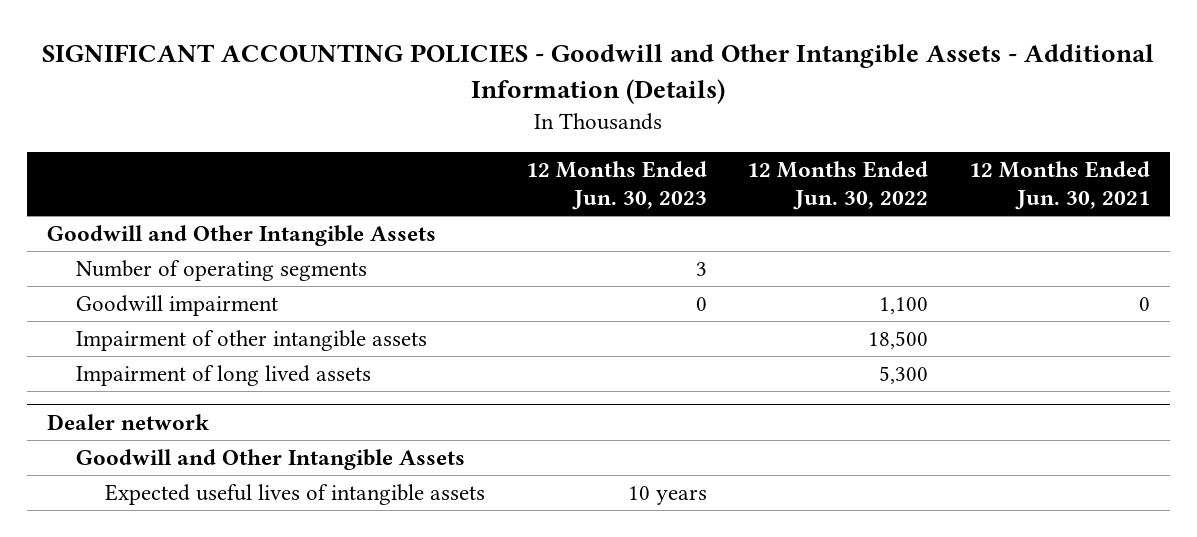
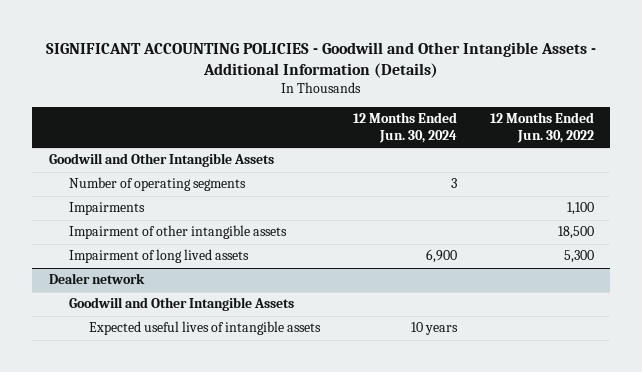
[525,161,707,211] 12 Months Ended Jun. 30, 2023 -> none
[968,161,1150,211] 12 Months Ended Jun. 30, 2021 -> none
none -> [352,112,457,143] 12 Months Ended Jun. 30, 2024
[76,295,279,317] Goodwill impairment -> [68,202,145,216] Impairments

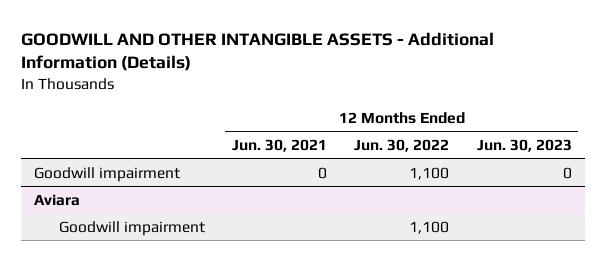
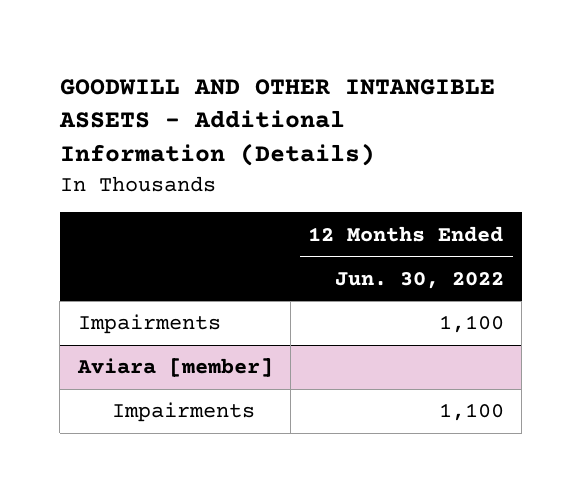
[231,138,327,152] Jun. 30, 2021 -> none
[476,138,572,152] Jun. 30, 2023 -> none
[34,166,181,182] Goodwill impairment -> [77,314,221,335] Impairments
[34,193,81,206] Aviara -> [76,358,273,378] Aviara [member]
[58,220,205,236] Goodwill impairment -> [111,402,255,423] Impairments

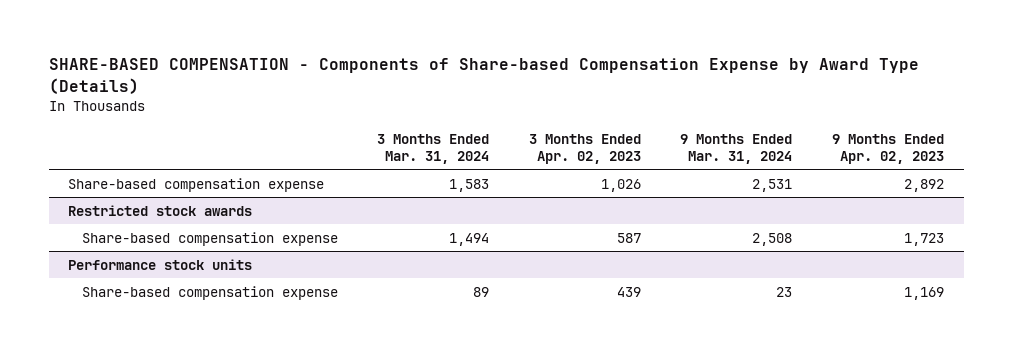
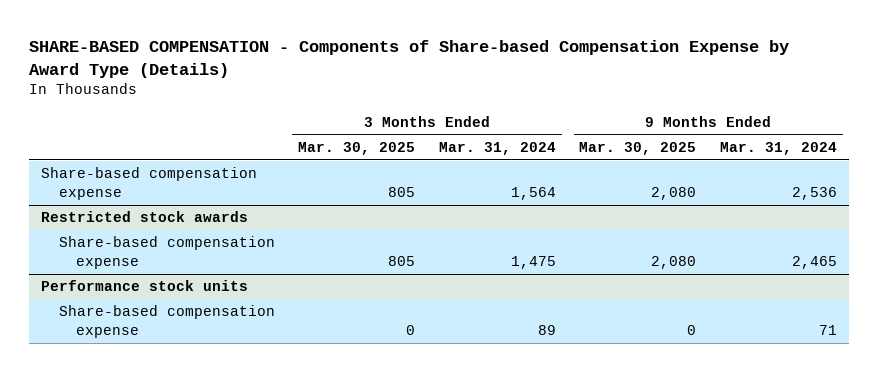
[528,133,641,164] 3 Months Ended Apr. 02, 2023 -> none
[832,133,945,164] 9 Months Ended Apr. 02, 2023 -> none
none -> [298,141,416,155] Mar. 30, 2025
none -> [579,141,697,155] Mar. 30, 2025
[449,178,490,192] 1,583 -> [510,186,556,200] 1,564
[752,178,793,192] 2,531 -> [792,186,838,200] 2,536
[449,232,490,246] 1,494 -> [510,255,556,269] 1,475
[752,232,793,246] 2,508 -> [792,255,838,269] 2,465
[776,286,793,297] 23 -> [819,324,838,335] 71

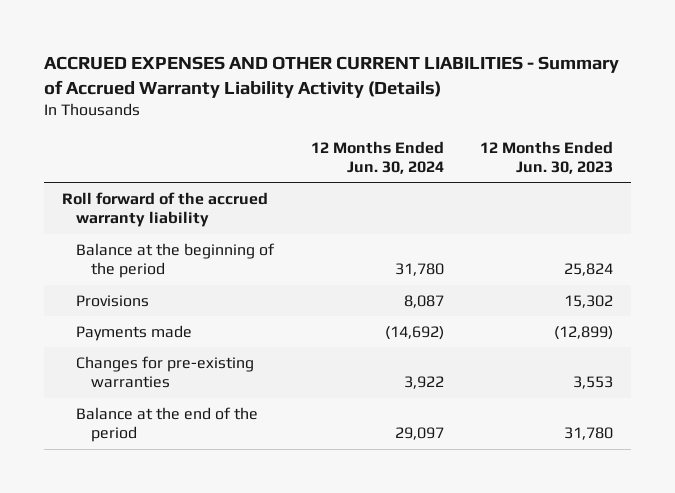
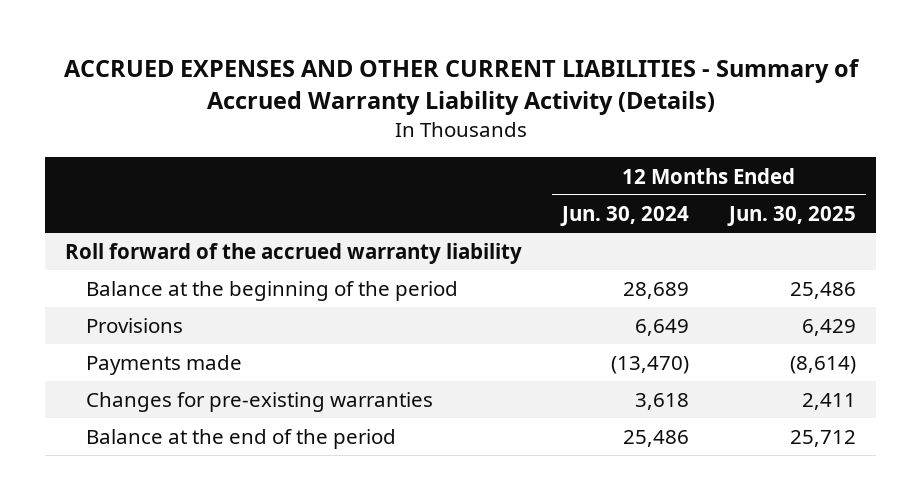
[480,140,614,174] 12 Months Ended Jun. 30, 2023 -> none
none -> [727,205,857,226] Jun. 30, 2025
[394,263,444,277] 31,780 -> [623,282,690,300] 28,689
[403,294,444,308] 8,087 -> [635,319,690,337] 6,649
[384,325,444,340] (14,692) -> [611,356,690,375] (13,470)
[403,376,444,390] 3,922 -> [635,393,690,411] 3,618
[394,427,444,441] 29,097 -> [623,430,690,448] 25,486

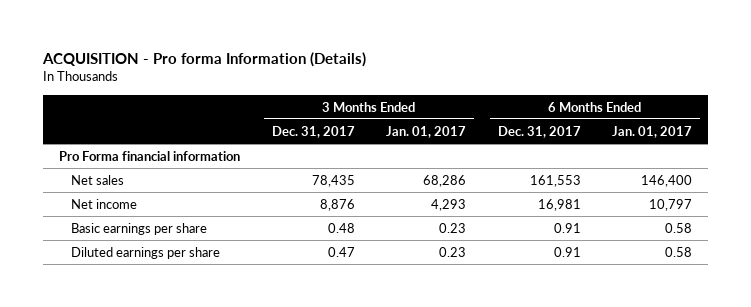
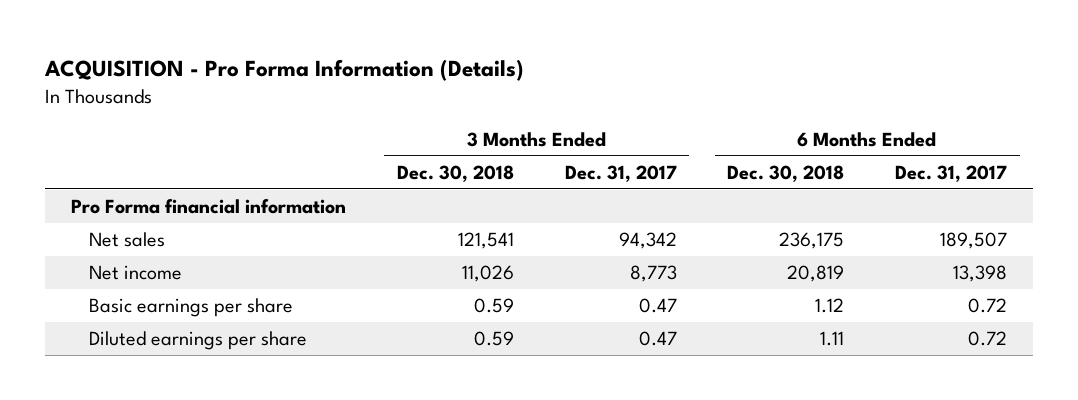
[42,51,367,67] ACQUISITION - Pro forma Information (Details) -> [44,59,525,82] ACQUISITION - Pro Forma Information (Details)
[386,125,467,138] Jan. 01, 2017 -> none
[612,125,693,138] Jan. 01, 2017 -> none
none -> [396,165,514,183] Dec. 30, 2018
none -> [727,165,845,183] Dec. 30, 2018
[311,174,355,187] 78,435 -> [618,232,677,250] 94,342
[529,174,581,187] 161,553 -> [940,232,1008,250] 189,507
[319,198,355,211] 8,876 -> [629,265,677,283] 8,773
[537,198,581,211] 16,981 -> [953,265,1008,283] 13,398
[327,222,355,233] 0.48 -> [638,298,677,314] 0.47
[553,222,581,233] 0.91 -> [968,298,1008,314] 0.72
[553,246,581,257] 0.91 -> [968,331,1008,347] 0.72

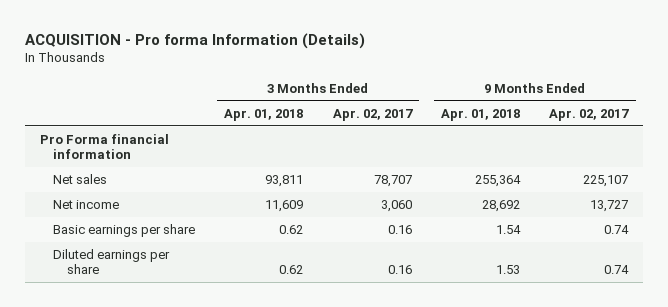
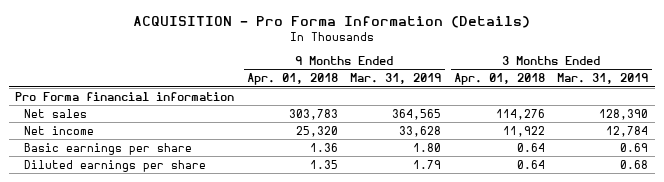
[25,33,366,50] ACQUISITION - Pro forma Information (Details) -> [132,16,530,29] ACQUISITION - Pro Forma Information (Details)
[332,108,413,121] Apr. 02, 2017 -> none
[549,108,630,121] Apr. 02, 2017 -> none
none -> [350,73,442,85] Mar. 31, 2019
none -> [557,73,649,85] Mar. 31, 2019
[265,175,304,188] 93,811 -> [495,108,545,120] 114,276
[475,175,522,188] 255,364 -> [288,108,338,120] 303,783
[265,200,304,213] 11,609 -> [502,125,545,137] 11,922
[482,200,521,213] 28,692 -> [295,125,338,137] 25,320
[279,225,304,235] 0.62 -> [516,142,545,152] 0.64
[496,225,522,235] 1.54 -> [309,142,338,152] 1.36
[279,265,304,275] 0.62 -> [516,159,545,169] 0.64
[496,265,521,275] 1.53 -> [309,159,338,169] 1.35

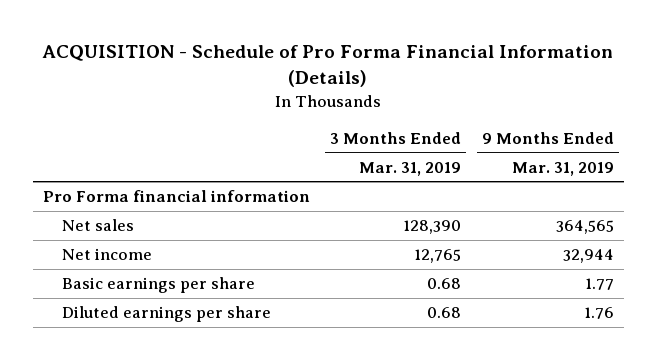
[132,16,530,29] ACQUISITION - Pro Forma Information (Details) -> [42,45,614,88] ACQUISITION - Schedule of Pro Forma Financial Information (Details)
[246,73,338,86] Apr. 01, 2018 -> none
[453,73,545,86] Apr. 01, 2018 -> none
[399,125,442,137] 33,628 -> [562,249,614,264] 32,944
[606,125,649,137] 12,784 -> [414,249,462,264] 12,765
[413,142,442,152] 1.80 -> [584,278,614,291] 1.77
[620,142,649,152] 0.69 -> [427,278,462,290] 0.68
[413,159,442,169] 1.79 -> [583,307,614,320] 1.76

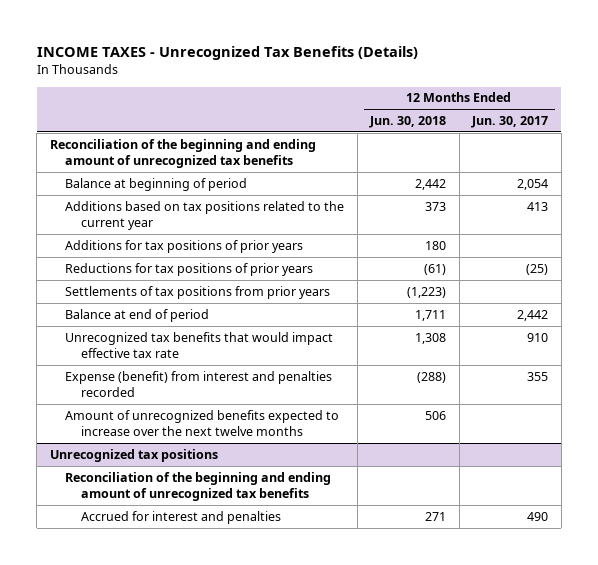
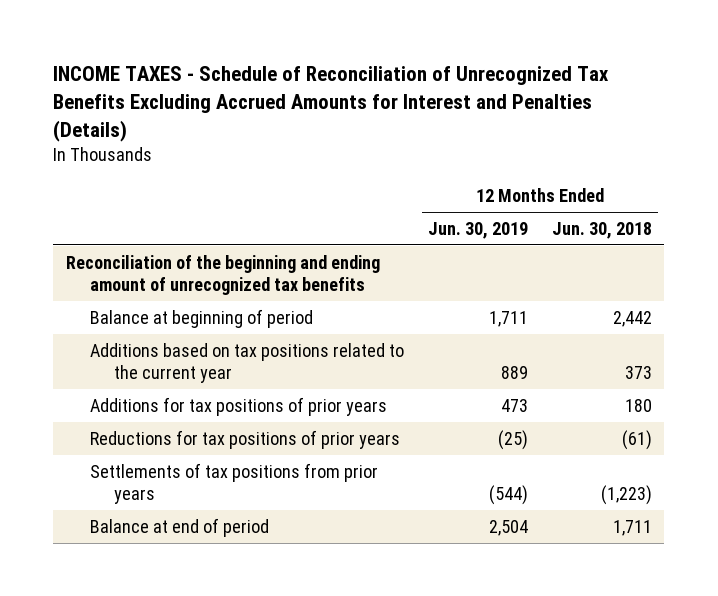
[36,45,418,60] INCOME TAXES - Unrecognized Tax Benefits (Details) -> [53,66,610,142] INCOME TAXES - Schedule of Reconciliation of Unrecognized Tax Benefits Excluding Accrued Amounts for Interest and Penalties (Details)
[471,116,549,129] Jun. 30, 2017 -> none
none -> [427,221,528,239] Jun. 30, 2019
[65,331,334,358] Unrecognized tax benefits that would impact effective tax rate -> none
[65,370,333,397] Expense (benefit) from interest and penalties recorded -> none
[65,409,340,436] Amount of unrecognized benefits expected to increase over the next twelve months -> none
[49,448,218,462] Unrecognized tax positions -> none
[65,471,332,501] Reconciliation of the beginning and ending amount of unrecognized tax benefits -> none
[80,510,281,524] Accrued for interest and penalties -> none

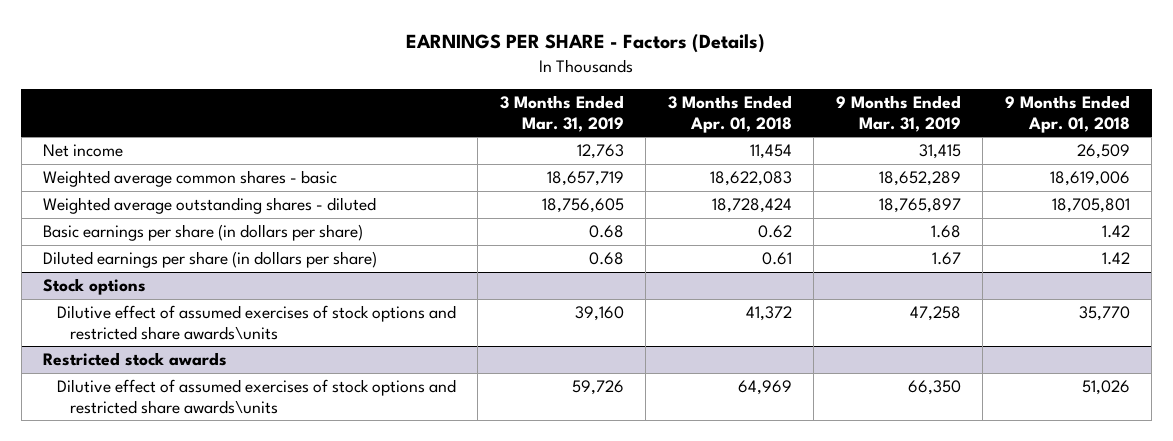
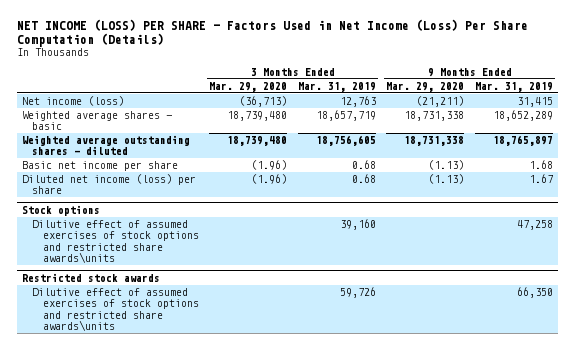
[406,34,766,54] EARNINGS PER SHARE - Factors (Details) -> [16,19,528,48] NET INCOME (LOSS) PER SHARE - Factors Used in Net Income (Loss) Per Share Computation (Details)
[667,95,792,133] 3 Months Ended Apr. 01, 2018 -> none
[1004,95,1130,133] 9 Months Ended Apr. 01, 2018 -> none
none -> [209,81,288,92] Mar. 29, 2020
none -> [386,81,465,92] Mar. 29, 2020
[43,144,124,158] Net income -> [21,96,124,107] Net income (loss)
[43,170,338,188] Weighted average common shares - basic -> [21,111,172,131] Weighted average shares - basic
[43,224,364,242] Basic earnings per share (in dollars per share) -> [21,161,178,172] Basic net income per share
[43,251,378,269] Diluted earnings per share (in dollars per share) -> [21,174,196,195] Diluted net income (loss) per share

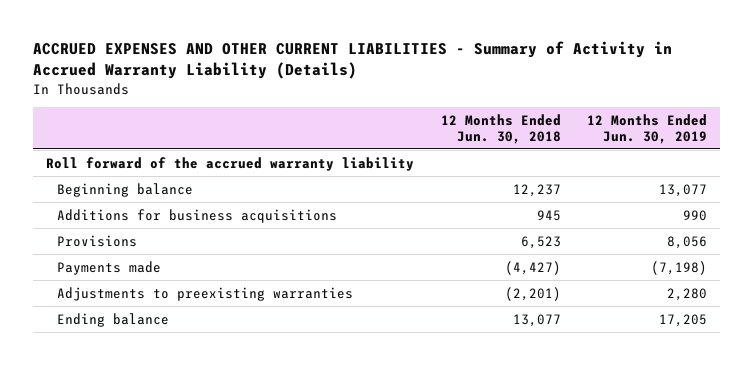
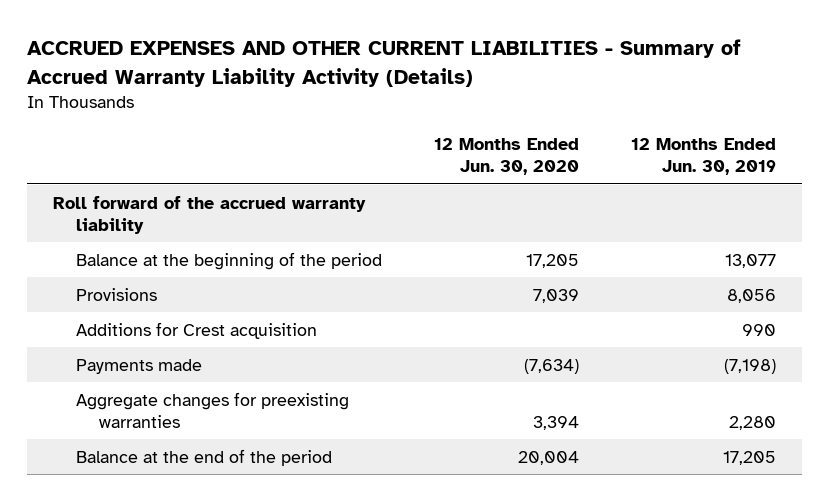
[33,41,673,80] ACCRUED EXPENSES AND OTHER CURRENT LIABILITIES - Summary of Activity in Accrued Warranty Liability (Details) -> [27,39,742,87] ACCRUED EXPENSES AND OTHER CURRENT LIABILITIES - Summary of Accrued Warranty Liability Activity (Details)
[440,114,561,144] 12 Months Ended Jun. 30, 2018 -> none
none -> [433,138,579,176] 12 Months Ended Jun. 30, 2020
[57,208,338,223] Additions for business acquisitions -> none
[57,182,194,197] Beginning balance -> [76,251,383,270] Balance at the beginning of the period
none -> [76,321,318,339] Additions for Crest acquisition
[57,286,354,301] Adjustments to preexisting warranties -> [76,391,350,428] Aggregate changes for preexisting warranties
[57,312,170,327] Ending balance -> [76,448,333,466] Balance at the end of the period

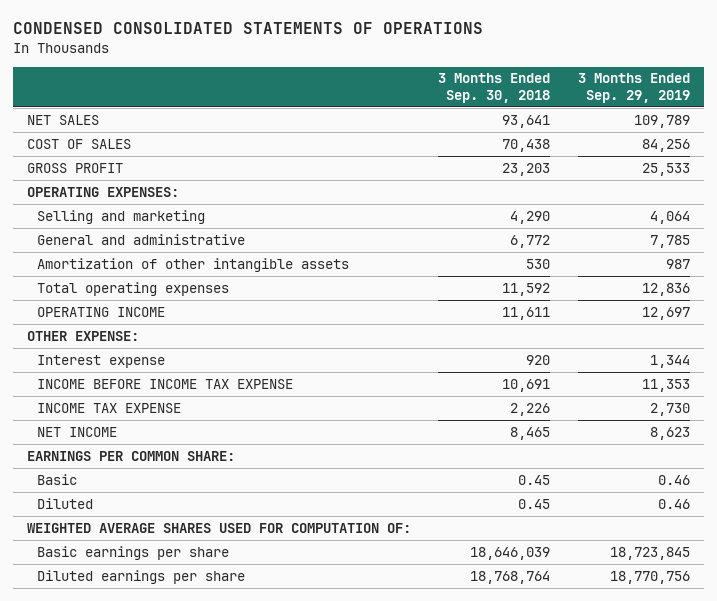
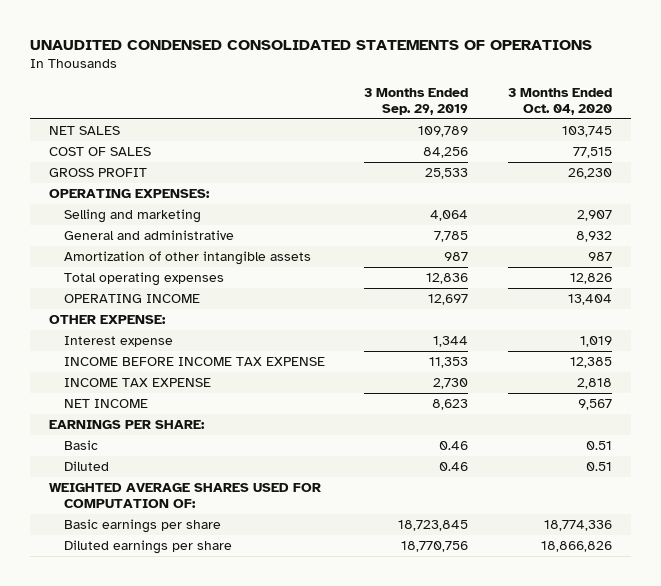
[12,22,483,35] CONDENSED CONSOLIDATED STATEMENTS OF OPERATIONS -> [29,40,592,51] UNAUDITED CONDENSED CONSOLIDATED STATEMENTS OF OPERATIONS
[438,73,551,103] 3 Months Ended Sep. 30, 2018 -> none
none -> [507,87,612,115] 3 Months Ended Oct. 04, 2020
[26,450,235,461] EARNINGS PER COMMON SHARE: -> [49,420,206,430] EARNINGS PER SHARE:

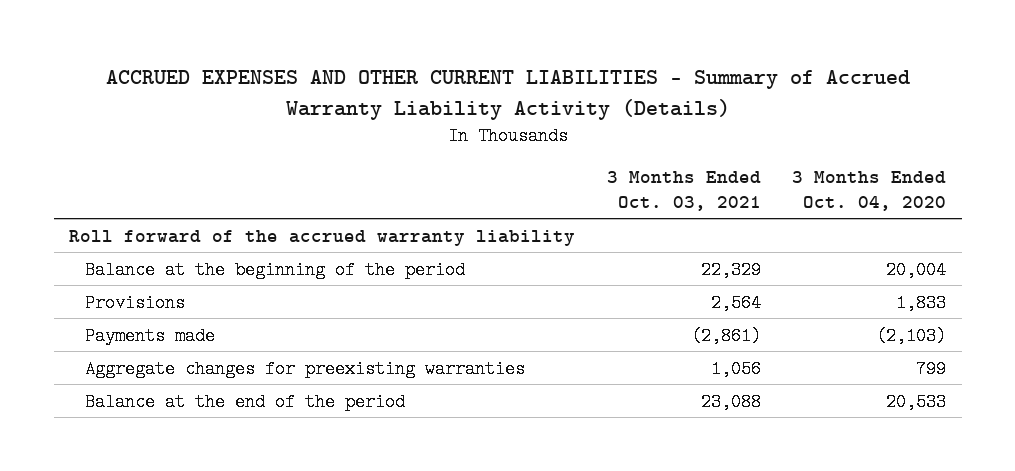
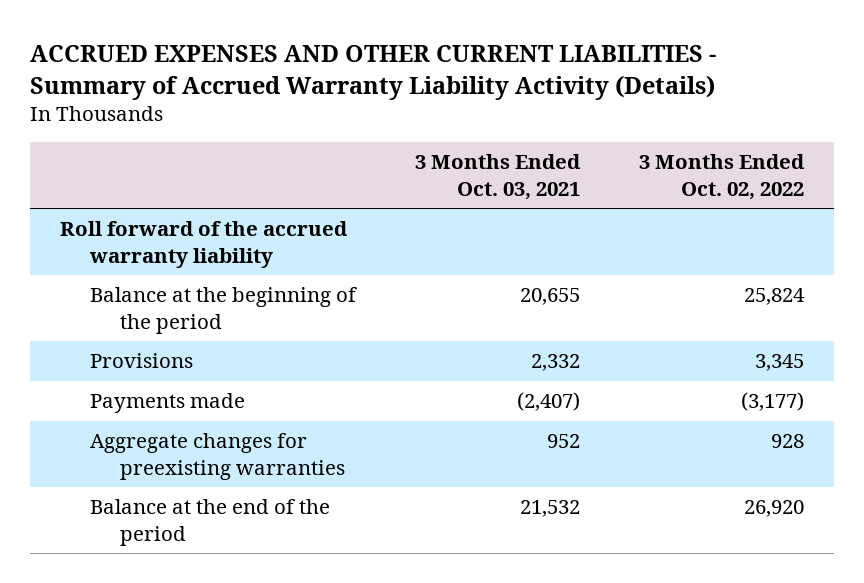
[792,171,947,211] 3 Months Ended Oct. 04, 2020 -> none
none -> [639,154,806,200] 3 Months Ended Oct. 02, 2022
[700,260,761,279] 22,329 -> [520,288,581,306] 20,655
[710,293,761,312] 2,564 -> [531,354,581,372] 2,332
[690,326,761,345] (2,861) -> [517,392,581,412] (2,407)
[710,359,761,378] 1,056 -> [547,434,581,449] 952
[700,392,761,411] 23,088 -> [520,500,581,518] 21,532

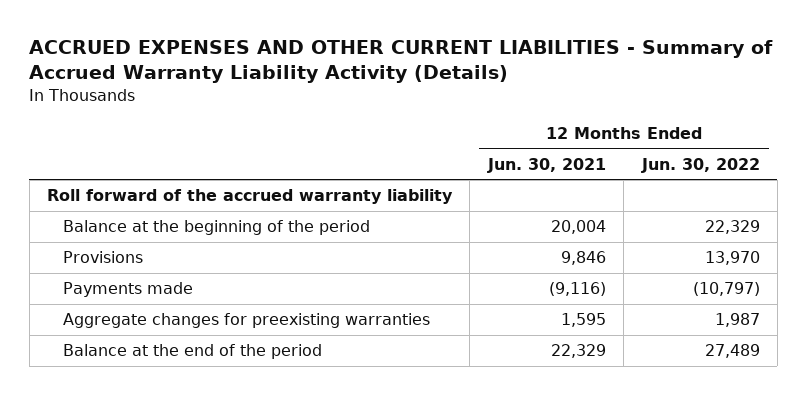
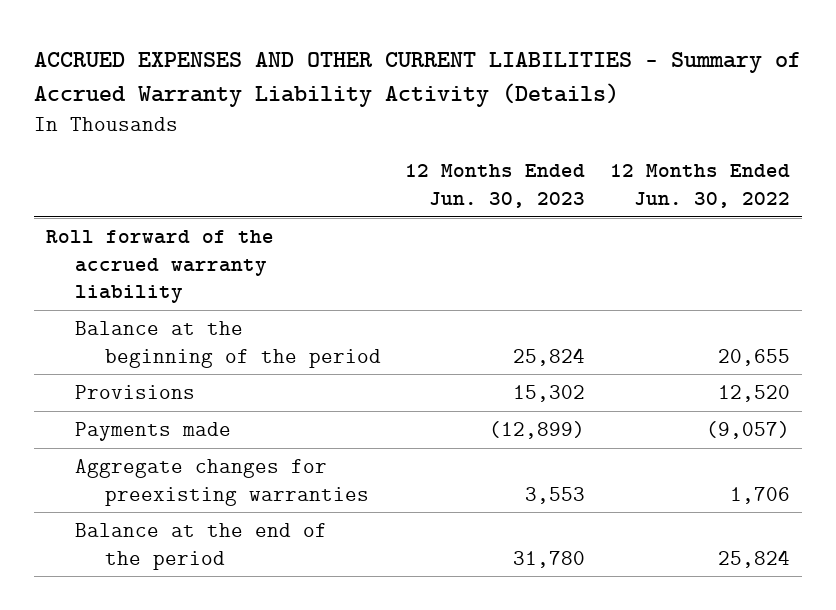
[486,157,606,173] Jun. 30, 2021 -> none
none -> [405,164,586,209] 12 Months Ended Jun. 30, 2023
[704,220,760,235] 22,329 -> [718,348,791,366] 20,655
[704,251,760,266] 13,970 -> [718,384,791,402] 12,520
[692,282,760,297] (10,797) -> [706,420,791,439] (9,057)
[714,313,760,328] 1,987 -> [730,486,791,504] 1,706
[704,344,760,359] 27,489 -> [718,549,791,568] 25,824

